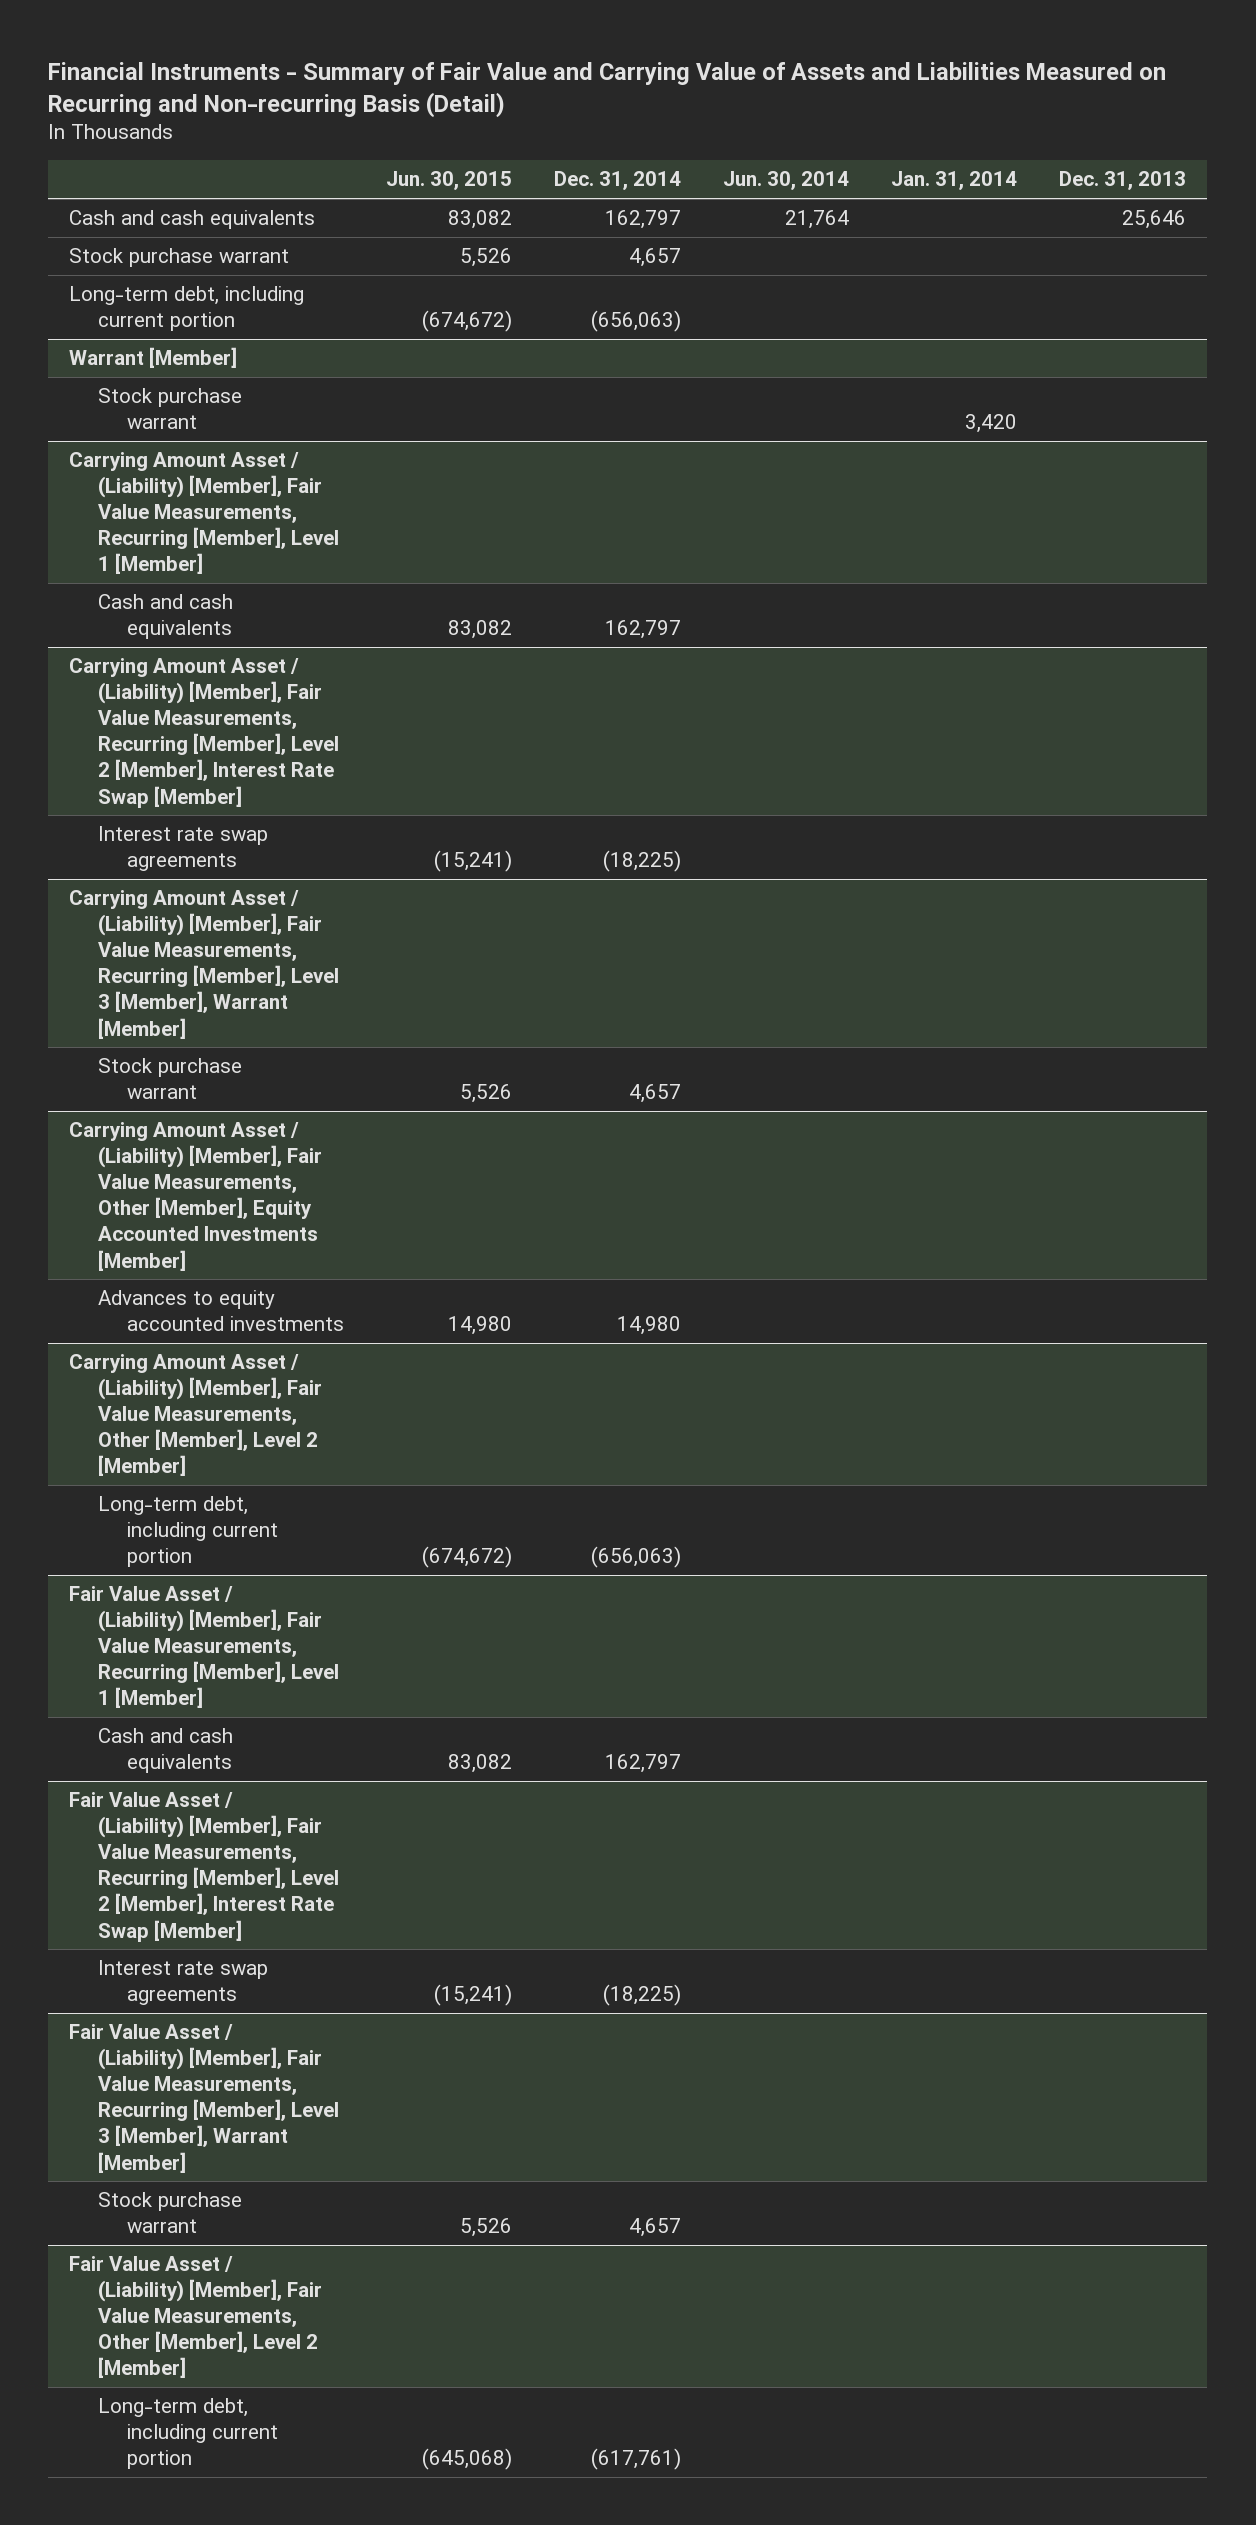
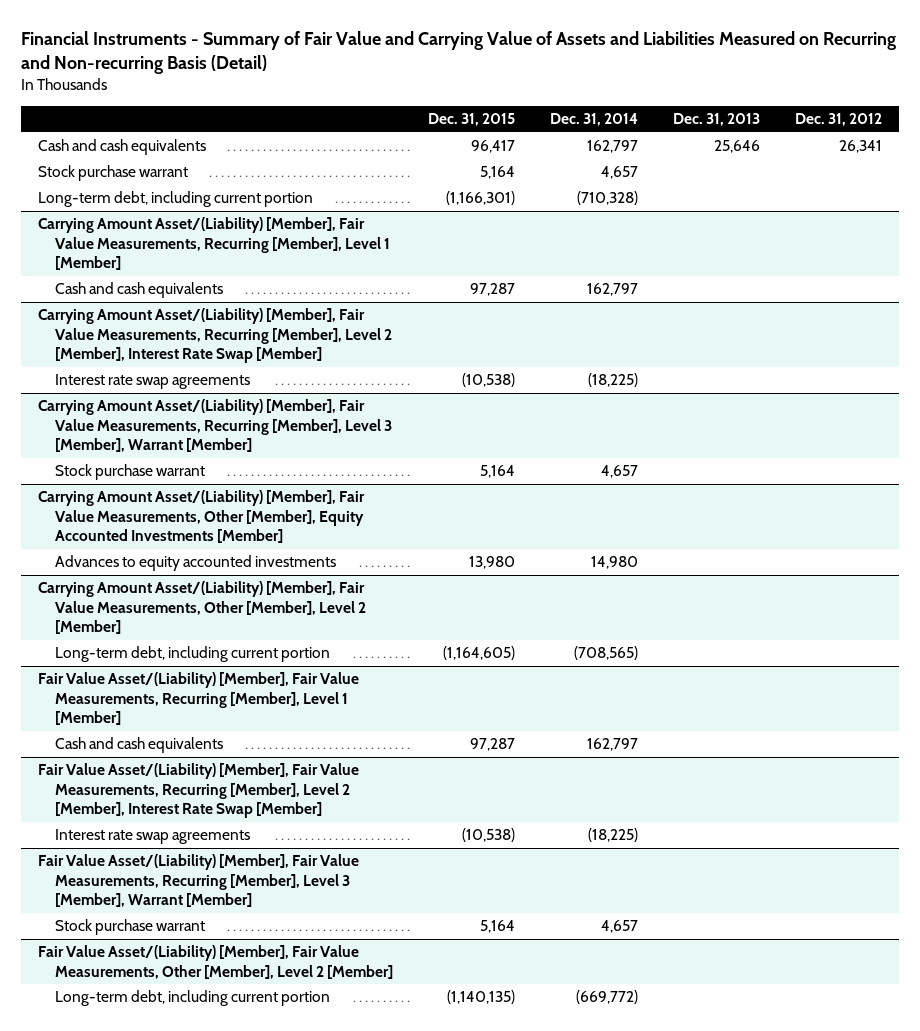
[386,171,513,191] Jun. 30, 2015 -> none
[723,171,850,191] Jun. 30, 2014 -> none
[891,171,1018,191] Jan. 31, 2014 -> none
none -> [427,113,515,127] Dec. 31, 2015
none -> [794,113,882,127] Dec. 31, 2012
[69,347,238,369] Warrant [Member] -> none
[98,388,243,430] Stock purchase warrant -> none
[591,310,682,333] (656,063) -> [576,191,638,206] (710,328)
[69,452,340,575] Carrying Amount Asset / (Liability) [Member], Fair Value Measurements, Recurring [Member], Level 1 [Member] -> [38,217,390,271] Carrying Amount Asset/(Liability) [Member], Fair Value Measurements, Recurring [Member], Level 1 [Member]
[69,658,340,808] Carrying Amount Asset / (Liability) [Member], Fair Value Measurements, Recurring [Member], Level 2 [Member], Interest Rate Swap [Member] -> [38,308,392,364] Carrying Amount Asset/(Liability) [Member], Fair Value Measurements, Recurring [Member], Level 2 [Member], Interest Rate Swap [Member]
[69,890,340,1039] Carrying Amount Asset / (Liability) [Member], Fair Value Measurements, Recurring [Member], Level 3 [Member], Warrant [Member] -> [38,399,392,453] Carrying Amount Asset/(Liability) [Member], Fair Value Measurements, Recurring [Member], Level 3 [Member], Warrant [Member]
[69,1122,323,1271] Carrying Amount Asset / (Liability) [Member], Fair Value Measurements, Other [Member], Equity Accounted Investments [Member] -> [38,490,366,544] Carrying Amount Asset/(Liability) [Member], Fair Value Measurements, Other [Member], Equity Accounted Investments [Member]
[69,1354,323,1477] Carrying Amount Asset / (Liability) [Member], Fair Value Measurements, Other [Member], Level 2 [Member] -> [38,581,366,635] Carrying Amount Asset/(Liability) [Member], Fair Value Measurements, Other [Member], Level 2 [Member]
[591,1546,682,1569] (656,063) -> [573,646,638,661] (708,565)
[69,1586,340,1709] Fair Value Asset / (Liability) [Member], Fair Value Measurements, Recurring [Member], Level 1 [Member] -> [38,672,360,726] Fair Value Asset/(Liability) [Member], Fair Value Measurements, Recurring [Member], Level 1 [Member]
[69,1792,340,1942] Fair Value Asset / (Liability) [Member], Fair Value Measurements, Recurring [Member], Level 2 [Member], Interest Rate Swap [Member] -> [38,763,360,819] Fair Value Asset/(Liability) [Member], Fair Value Measurements, Recurring [Member], Level 2 [Member], Interest Rate Swap [Member]
[69,2024,340,2173] Fair Value Asset / (Liability) [Member], Fair Value Measurements, Recurring [Member], Level 3 [Member], Warrant [Member] -> [38,854,360,908] Fair Value Asset/(Liability) [Member], Fair Value Measurements, Recurring [Member], Level 3 [Member], Warrant [Member]
[69,2256,323,2379] Fair Value Asset / (Liability) [Member], Fair Value Measurements, Other [Member], Level 2 [Member] -> [38,945,393,979] Fair Value Asset/(Liability) [Member], Fair Value Measurements, Other [Member], Level 2 [Member]
[591,2448,682,2471] (617,761) -> [575,990,638,1005] (669,772)

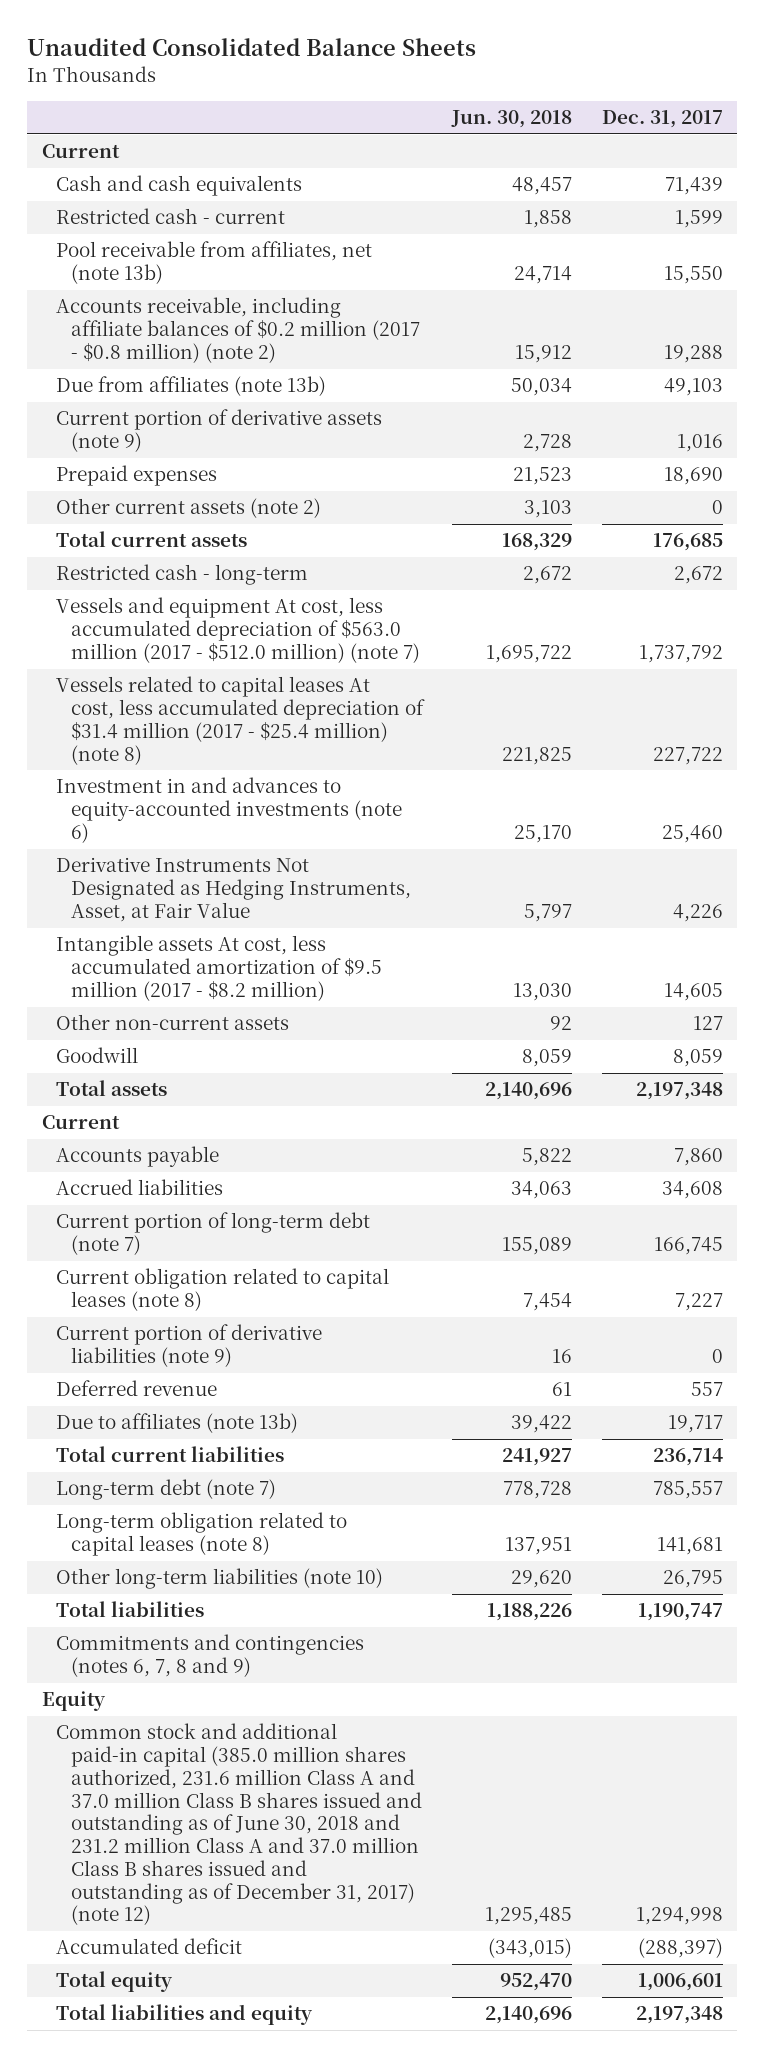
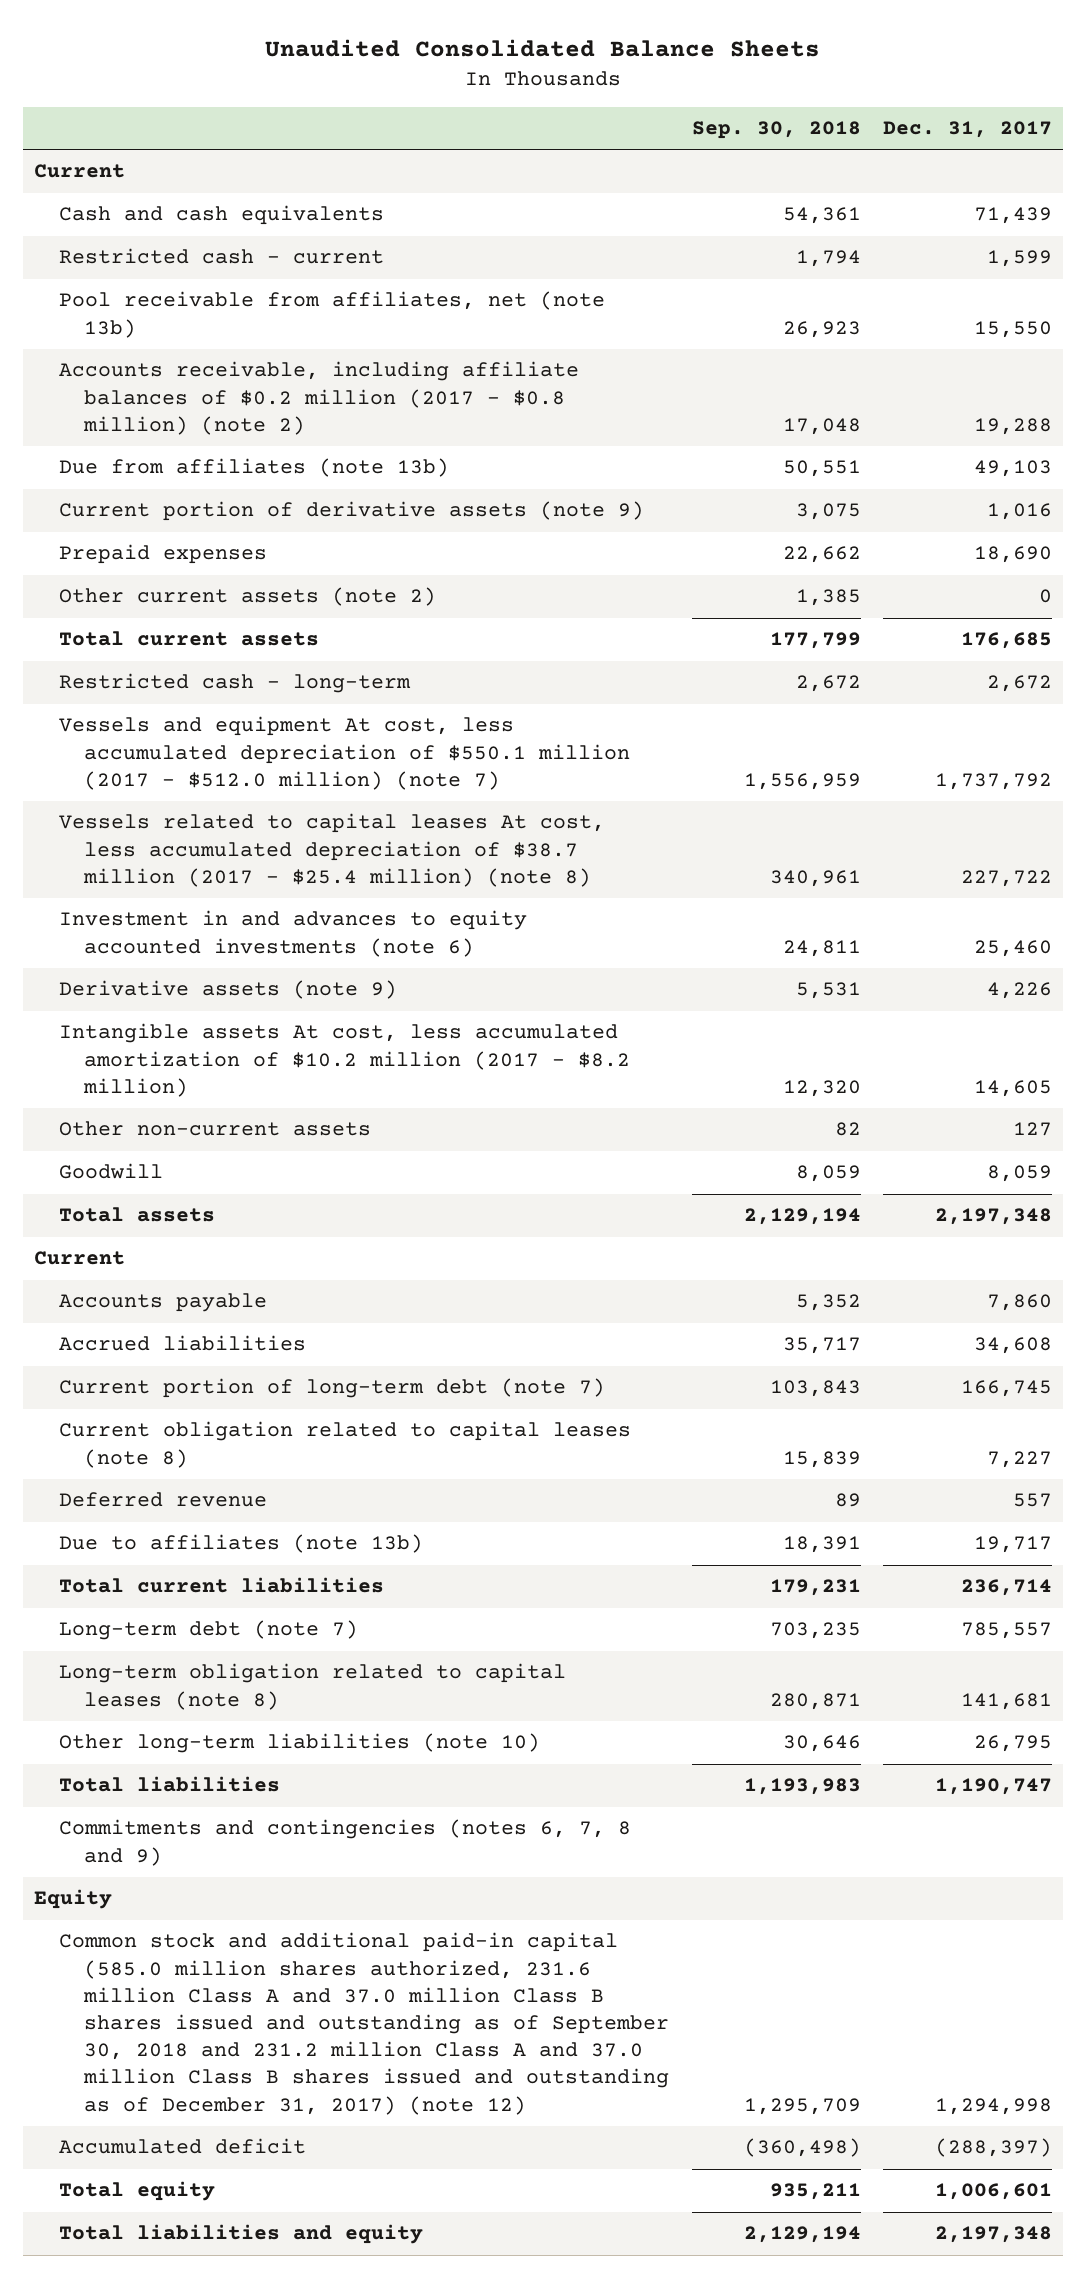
[451,110,573,129] Jun. 30, 2018 -> none
none -> [691,121,861,140] Sep. 30, 2018
[56,597,420,663] Vessels and equipment At cost, less accumulated depreciation of $563.0 million (2017 - $512.0 million) (note 7) -> [59,716,631,790] Vessels and equipment At cost, less accumulated depreciation of $550.1 million (2017 - $512.0 million) (note 7)
[56,676,425,765] Vessels related to capital leases At cost, less accumulated depreciation of $31.4 million (2017 - $25.4 million) (note 8) -> [59,813,606,887] Vessels related to capital leases At cost, less accumulated depreciation of $38.7 million (2017 - $25.4 million) (note 8)
[56,777,402,843] Investment in and advances to equity-accounted investments (note 6) -> [59,910,528,957] Investment in and advances to equity accounted investments (note 6)
[56,857,411,922] Derivative Instruments Not Designated as Hedging Instruments, Asset, at Fair Value -> [59,980,398,1000] Derivative assets (note 9)
[56,935,382,1001] Intangible assets At cost, less accumulated amortization of $9.5 million (2017 - $8.2 million) -> [59,1023,631,1097] Intangible assets At cost, less accumulated amortization of $10.2 million (2017 - $8.2 million)
[56,1324,323,1368] Current portion of derivative liabilities (note 9) -> none
[56,1723,422,1926] Common stock and additional paid-in capital (385.0 million shares authorized, 231.6 million Class A and 37.0 million Class B shares issued and outstanding as of June 30, 2018 and 231.2 million Class A and 37.0 million Class B shares issued and outstanding as of December 31, 2017) (note 12) -> [59,1932,670,2115] Common stock and additional paid-in capital (585.0 million shares authorized, 231.6 million Class A and 37.0 million Class B shares issued and outstanding as of September 30, 2018 and 231.2 million Class A and 37.0 million Class B shares issued and outstanding as of December 31, 2017) (note 12)

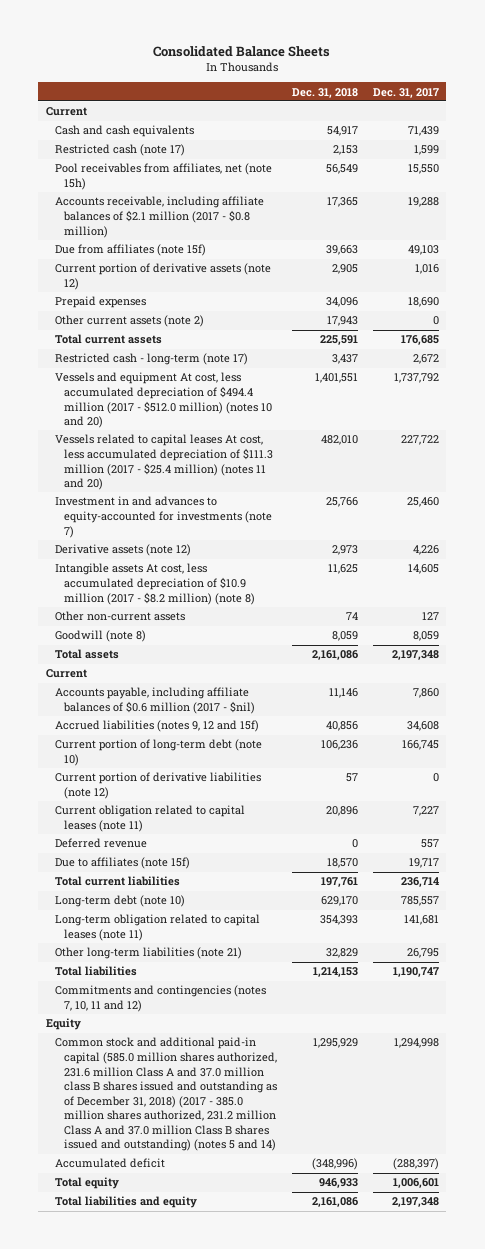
[264,39,820,58] Unaudited Consolidated Balance Sheets -> [153,45,331,57] Consolidated Balance Sheets
[691,121,861,140] Sep. 30, 2018 -> none
none -> [291,87,358,98] Dec. 31, 2018
[59,248,385,265] Restricted cash - current -> [54,144,185,157] Restricted cash (note 17)
[59,291,606,338] Pool receivable from affiliates, net (note 13b) -> [54,163,272,190] Pool receivables from affiliates, net (note 15h)
[59,361,580,435] Accounts receivable, including affiliate balances of $0.2 million (2017 - $0.8 million) (note 2) -> [54,196,264,238] Accounts receivable, including affiliate balances of $2.1 million (2017 - $0.8 million)
[59,458,450,478] Due from affiliates (note 13b) -> [54,244,206,257] Due from affiliates (note 15f)
[59,501,645,522] Current portion of derivative assets (note 9) -> [54,263,271,290] Current portion of derivative assets (note 12)
[59,673,412,694] Restricted cash - long-term -> [54,353,248,366] Restricted cash - long-term (note 17)
[59,716,631,790] Vessels and equipment At cost, less accumulated depreciation of $550.1 million (2017 - $512.0 million) (note 7) -> [54,372,272,429] Vessels and equipment At cost, less accumulated depreciation of $494.4 million (2017 - $512.0 million) (notes 10 and 20)
[59,813,606,887] Vessels related to capital leases At cost, less accumulated depreciation of $38.7 million (2017 - $25.4 million) (note 8) -> [54,434,273,491] Vessels related to capital leases At cost, less accumulated depreciation of $111.3 million (2017 - $25.4 million) (notes 11 and 20)
[59,910,528,957] Investment in and advances to equity accounted investments (note 6) -> [54,496,272,538] Investment in and advances to equity-accounted for investments (note 7)
[59,980,398,1000] Derivative assets (note 9) -> [54,544,191,557] Derivative assets (note 12)
[59,1023,631,1097] Intangible assets At cost, less accumulated amortization of $10.2 million (2017 - $8.2 million) -> [54,563,255,605] Intangible assets At cost, less accumulated depreciation of $10.9 million (2017 - $8.2 million) (note 8)
[59,1163,164,1180] Goodwill -> [54,630,146,643] Goodwill (note 8)
[59,1293,268,1313] Accounts payable -> [54,687,255,714] Accounts payable, including affiliate balances of $0.6 million (2017 - $nil)
[59,1335,307,1352] Accrued liabilities -> [54,720,259,733] Accrued liabilities (notes 9, 12 and 15f)
[59,1378,606,1399] Current portion of long-term debt (note 7) -> [54,739,262,766] Current portion of long-term debt (note 10)
none -> [54,772,261,799] Current portion of derivative liabilities (note 12)
[59,1421,632,1468] Current obligation related to capital leases (note 8) -> [54,805,245,832] Current obligation related to capital leases (note 11)
[59,1534,424,1554] Due to affiliates (note 13b) -> [54,857,190,870] Due to affiliates (note 15f)
[59,1620,359,1641] Long-term debt (note 7) -> [54,895,185,908] Long-term debt (note 10)
[59,1663,567,1710] Long-term obligation related to capital leases (note 8) -> [54,914,260,941] Long-term obligation related to capital leases (note 11)
[59,1733,541,1754] Other long-term liabilities (note 10) -> [54,947,242,960] Other long-term liabilities (note 21)
[59,1819,632,1866] Commitments and contingencies (notes 6, 7, 8 and 9) -> [54,985,266,1012] Commitments and contingencies (notes 7, 10, 11 and 12)
[59,1932,670,2115] Common stock and additional paid-in capital (585.0 million shares authorized, 231.6 million Class A and 37.0 million Class B shares issued and outstanding as of September 30, 2018 and 231.2 million Class A and 37.0 million Class B shares issued and outstanding as of December 31, 2017) (note 12) -> [54,1037,277,1152] Common stock and additional paid-in capital (585.0 million shares authorized, 231.6 million Class A and 37.0 million class B shares issued and outstanding as of December 31, 2018) (2017 - 385.0 million shares authorized, 231.2 million Class A and 37.0 million Class B shares issued and outstanding) (notes 5 and 14)

